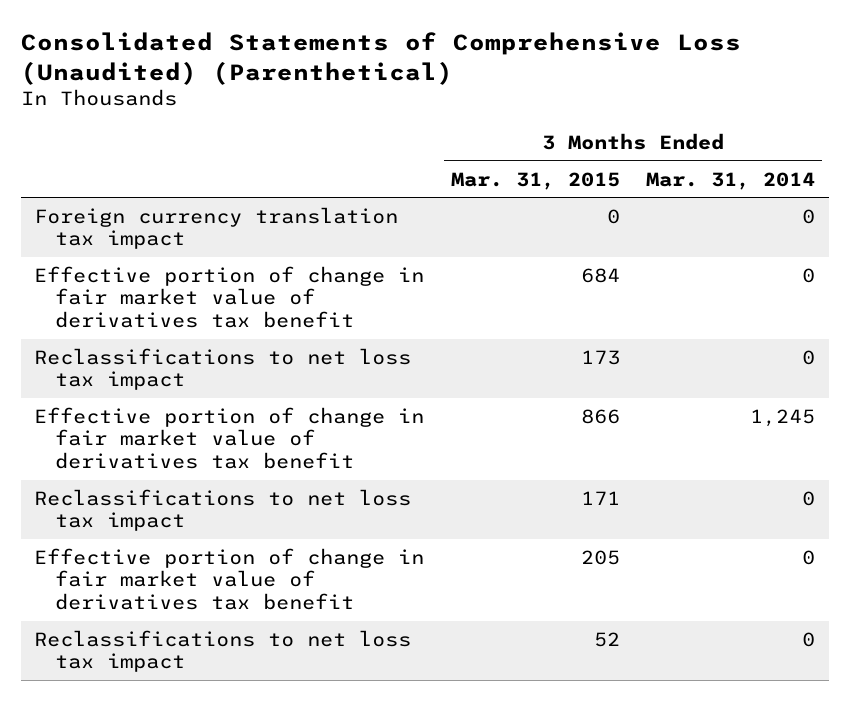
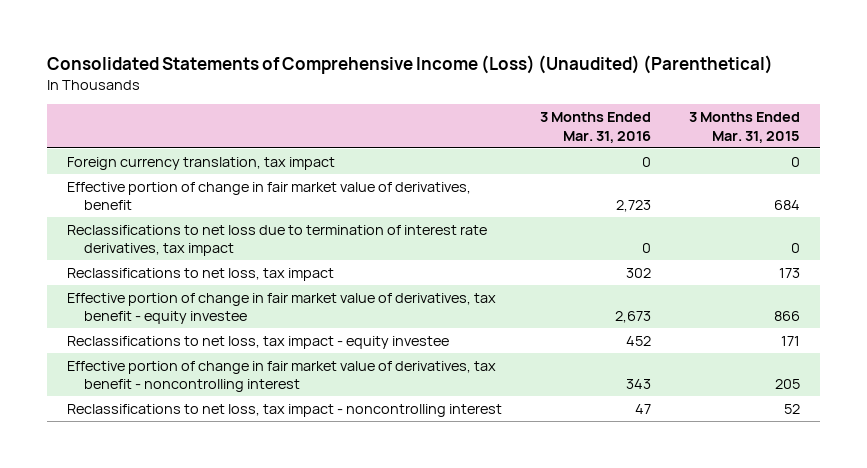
[20,32,741,85] Consolidated Statements of Comprehensive Loss (Unaudited) (Parenthetical) -> [47,55,774,75] Consolidated Statements of Comprehensive Income (Loss) (Unaudited) (Parenthetical)
[646,171,816,190] Mar. 31, 2014 -> none
none -> [539,111,651,143] 3 Months Ended Mar. 31, 2016
[34,206,399,250] Foreign currency translation tax impact -> [66,156,335,170] Foreign currency translation, tax impact
[34,265,425,329] Effective portion of change in fair market value of derivatives tax benefit -> [66,181,471,211] Effective portion of change in fair market value of derivatives, benefit
none -> [66,224,487,257] Reclassifications to net loss due to termination of interest rate derivatives, tax impact
[34,347,412,391] Reclassifications to net loss tax impact -> [66,267,334,281] Reclassifications to net loss, tax impact
[34,406,425,470] Effective portion of change in fair market value of derivatives tax benefit -> [66,292,496,325] Effective portion of change in fair market value of derivatives, tax benefit - equity investee
[34,488,412,532] Reclassifications to net loss tax impact -> [66,335,449,349] Reclassifications to net loss, tax impact - equity investee
[34,547,425,611] Effective portion of change in fair market value of derivatives tax benefit -> [66,360,496,393] Effective portion of change in fair market value of derivatives, tax benefit - noncontrolling interest
[34,629,412,673] Reclassifications to net loss tax impact -> [66,403,502,417] Reclassifications to net loss, tax impact - noncontrolling interest

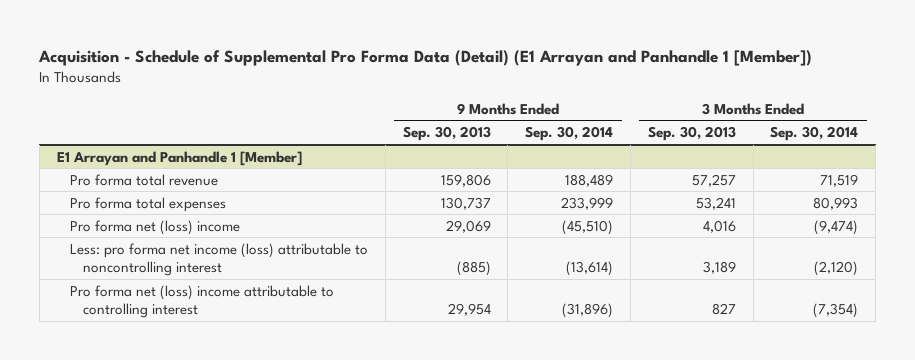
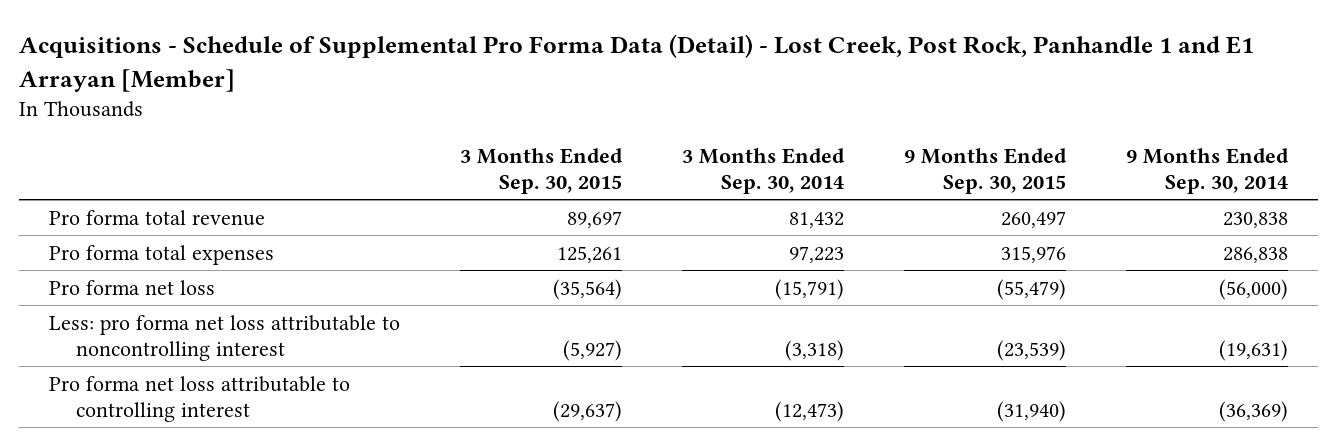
[38,50,813,67] Acquisition - Schedule of Supplemental Pro Forma Data (Detail) (E1 Arrayan and Panhandle 1 [Member]) -> [18,33,1254,92] Acquisitions - Schedule of Supplemental Pro Forma Data (Detail) - Lost Creek, Post Rock, Panhandle 1 and E1 Arrayan [Member]
[402,126,491,142] Sep. 30, 2013 -> none
[647,126,736,142] Sep. 30, 2013 -> none
none -> [459,147,623,194] 3 Months Ended Sep. 30, 2015
none -> [903,147,1067,194] 9 Months Ended Sep. 30, 2015
[56,150,302,166] E1 Arrayan and Panhandle 1 [Member] -> none
[565,173,614,187] 188,489 -> [1222,211,1288,228] 230,838
[820,173,859,187] 71,519 -> [788,211,844,228] 81,432
[561,196,614,210] 233,999 -> [1222,246,1288,263] 286,838
[813,196,859,210] 80,993 -> [788,245,844,263] 97,223
[69,219,240,235] Pro forma net (loss) income -> [48,279,215,295] Pro forma net loss
[562,219,614,235] (45,510) -> [1218,278,1288,300] (56,000)
[814,219,859,235] (9,474) -> [774,278,844,300] (15,791)
[69,242,368,276] Less: pro forma net income (loss) attributable to noncontrolling interest -> [48,314,400,361] Less: pro forma net loss attributable to noncontrolling interest
[566,260,614,276] (13,614) -> [1218,339,1288,361] (19,631)
[814,260,859,276] (2,120) -> [784,339,844,361] (3,318)
[69,284,334,318] Pro forma net (loss) income attributable to controlling interest -> [48,375,350,422] Pro forma net loss attributable to controlling interest
[562,302,614,318] (31,896) -> [1218,400,1288,422] (36,369)
[813,302,859,318] (7,354) -> [774,400,844,422] (12,473)

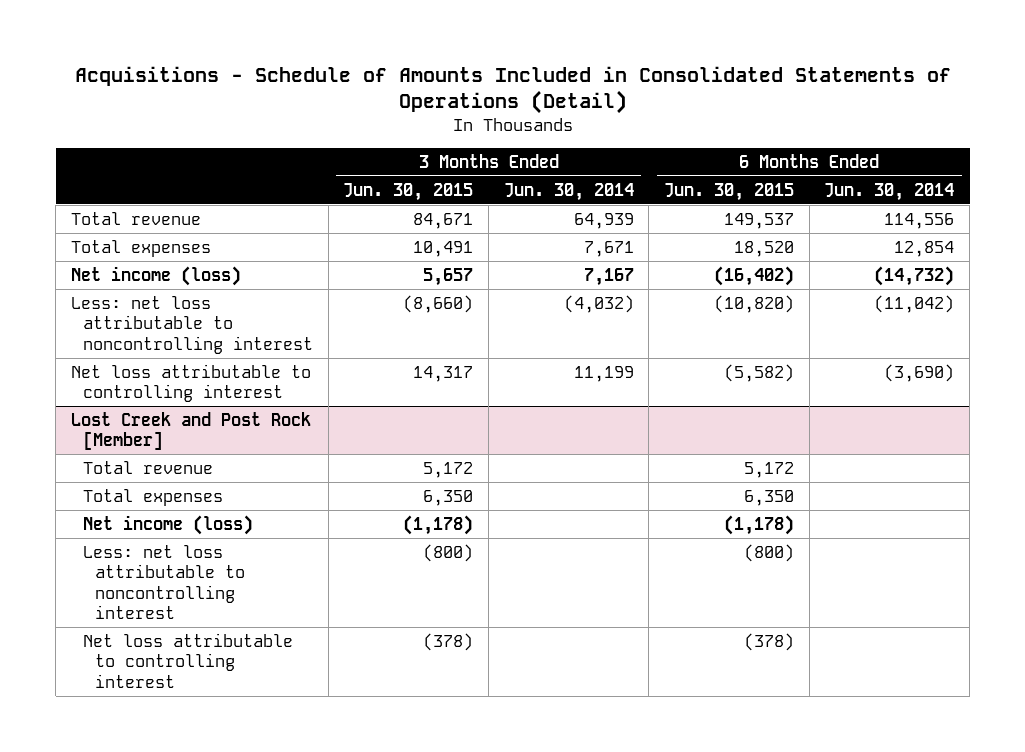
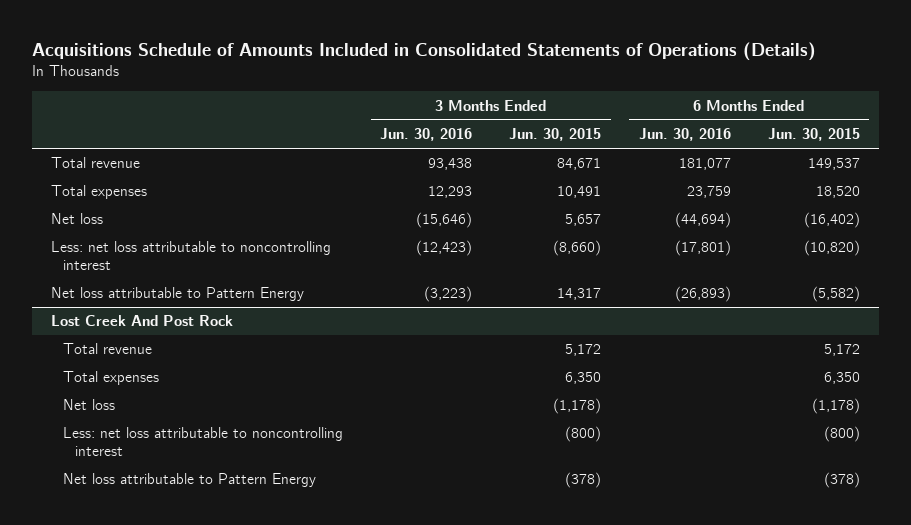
[74,65,951,115] Acquisitions - Schedule of Amounts Included in Consolidated Statements of Operations (Detail) -> [32,41,817,61] Acquisitions Schedule of Amounts Included in Consolidated Statements of Operations (Details)
[503,182,634,201] Jun. 30, 2014 -> none
[824,182,955,201] Jun. 30, 2014 -> none
none -> [380,128,473,142] Jun. 30, 2016
none -> [638,128,731,142] Jun. 30, 2016
[70,265,241,286] Net income (loss) -> [50,213,103,225] Net loss
[70,363,311,403] Net loss attributable to controlling interest -> [50,287,304,302] Net loss attributable to Pattern Energy
[70,411,311,451] Lost Creek and Post Rock [Member] -> [50,315,233,327] Lost Creek And Post Rock
[83,514,254,535] Net income (loss) -> [62,399,115,411] Net loss
[83,632,294,688] Net loss attributable to controlling interest -> [62,473,316,488] Net loss attributable to Pattern Energy

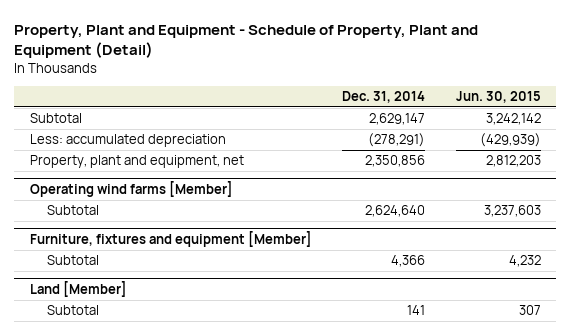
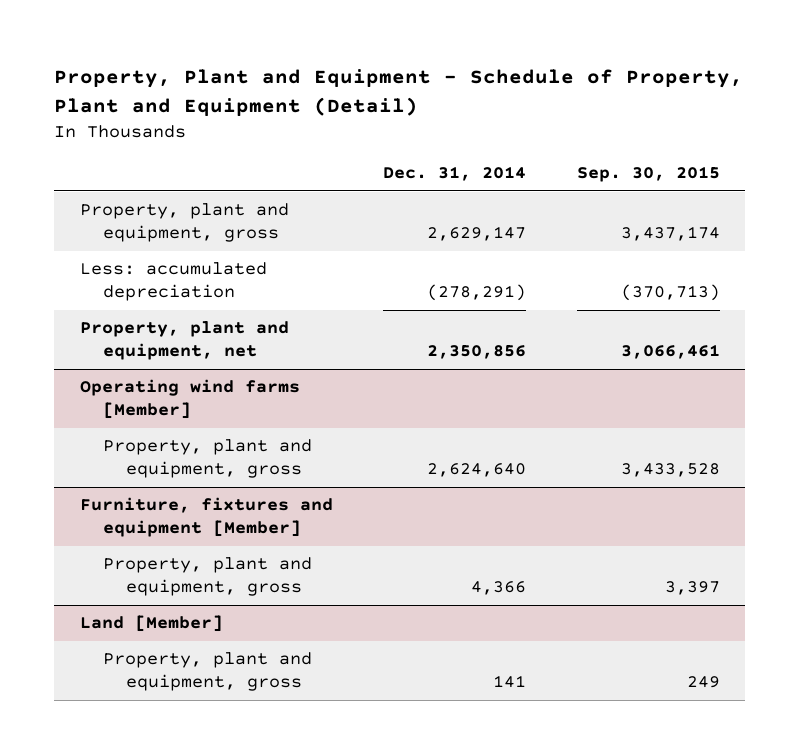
[455,90,541,103] Jun. 30, 2015 -> none
none -> [576,166,720,183] Sep. 30, 2015
[29,113,82,124] Subtotal -> [79,203,289,243] Property, plant and equipment, gross
[46,205,99,216] Subtotal -> [102,439,312,479] Property, plant and equipment, gross
[46,255,99,266] Subtotal -> [102,557,312,597] Property, plant and equipment, gross
[46,305,99,316] Subtotal -> [102,652,312,692] Property, plant and equipment, gross

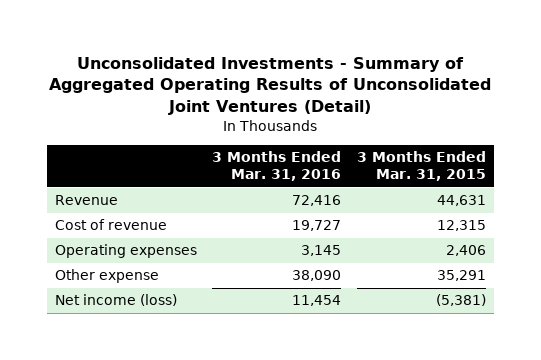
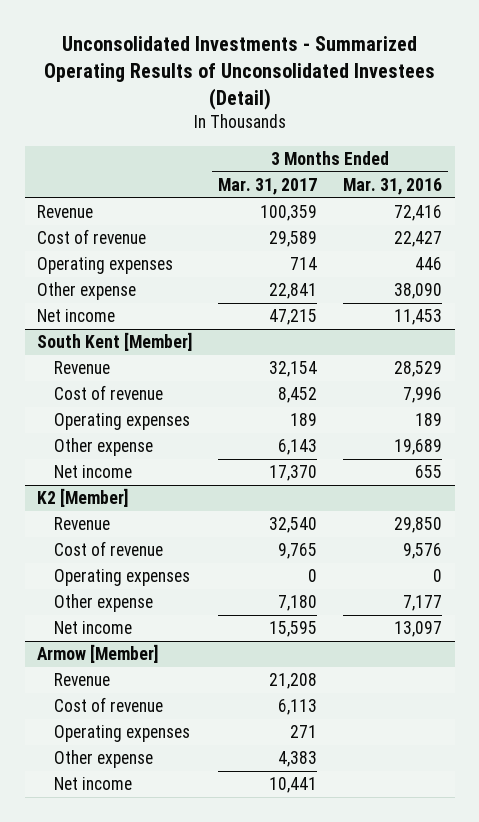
[49,56,492,116] Unconsolidated Investments - Summary of Aggregated Operating Results of Unconsolidated Joint Ventures (Detail) -> [43,36,435,111] Unconsolidated Investments - Summarized Operating Results of Unconsolidated Investees (Detail)
[356,151,486,182] 3 Months Ended Mar. 31, 2015 -> none
none -> [218,177,318,195] Mar. 31, 2017
[292,220,342,232] 19,727 -> [393,231,442,248] 22,427
[301,245,342,257] 3,145 -> [414,257,442,271] 446
[55,294,178,307] Net income (loss) -> [37,309,116,323] Net income
[292,295,342,307] 11,454 -> [393,309,442,326] 11,453
none -> [37,332,193,352] South Kent [Member]
none -> [54,361,111,375] Revenue
none -> [54,385,164,401] Cost of revenue
none -> [54,413,191,431] Operating expenses
none -> [54,438,154,457] Other expense
none -> [54,465,133,479] Net income
none -> [37,488,129,508] K2 [Member]
none -> [54,517,111,531] Revenue
none -> [54,541,164,557] Cost of revenue
none -> [54,569,191,587] Operating expenses
none -> [54,594,154,613] Other expense
none -> [54,621,133,635] Net income
none -> [37,644,159,664] Armow [Member]
none -> [54,673,111,687] Revenue
none -> [54,697,164,713] Cost of revenue
none -> [54,725,191,743] Operating expenses
none -> [54,750,154,769] Other expense
none -> [54,777,133,791] Net income

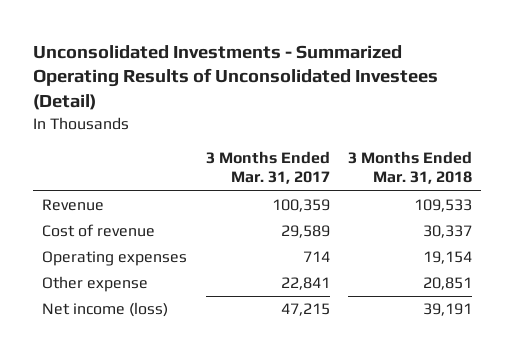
[342,177,442,195] Mar. 31, 2016 -> none
none -> [348,151,473,185] 3 Months Ended Mar. 31, 2018
[37,332,193,352] South Kent [Member] -> none
[54,361,111,375] Revenue -> none
[54,385,164,401] Cost of revenue -> none
[54,413,191,431] Operating expenses -> none
[54,438,154,457] Other expense -> none
[54,465,133,479] Net income -> none
[37,488,129,508] K2 [Member] -> none
[54,517,111,531] Revenue -> none
[54,541,164,557] Cost of revenue -> none
[54,569,191,587] Operating expenses -> none
[54,594,154,613] Other expense -> none
[54,621,133,635] Net income -> none
[37,644,159,664] Armow [Member] -> none
[54,673,111,687] Revenue -> none
[54,697,164,713] Cost of revenue -> none
[54,725,191,743] Operating expenses -> none
[54,750,154,769] Other expense -> none
[54,777,133,791] Net income -> none
[37,309,116,323] Net income -> [42,302,169,318] Net income (loss)

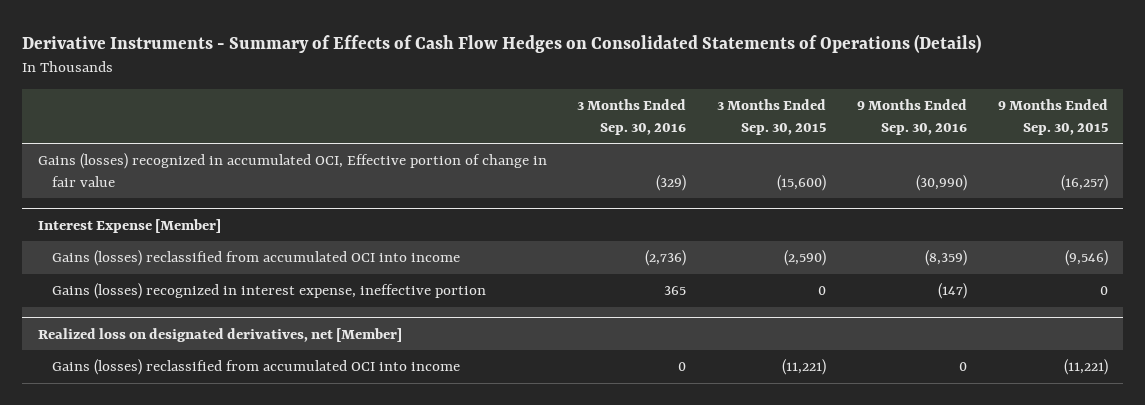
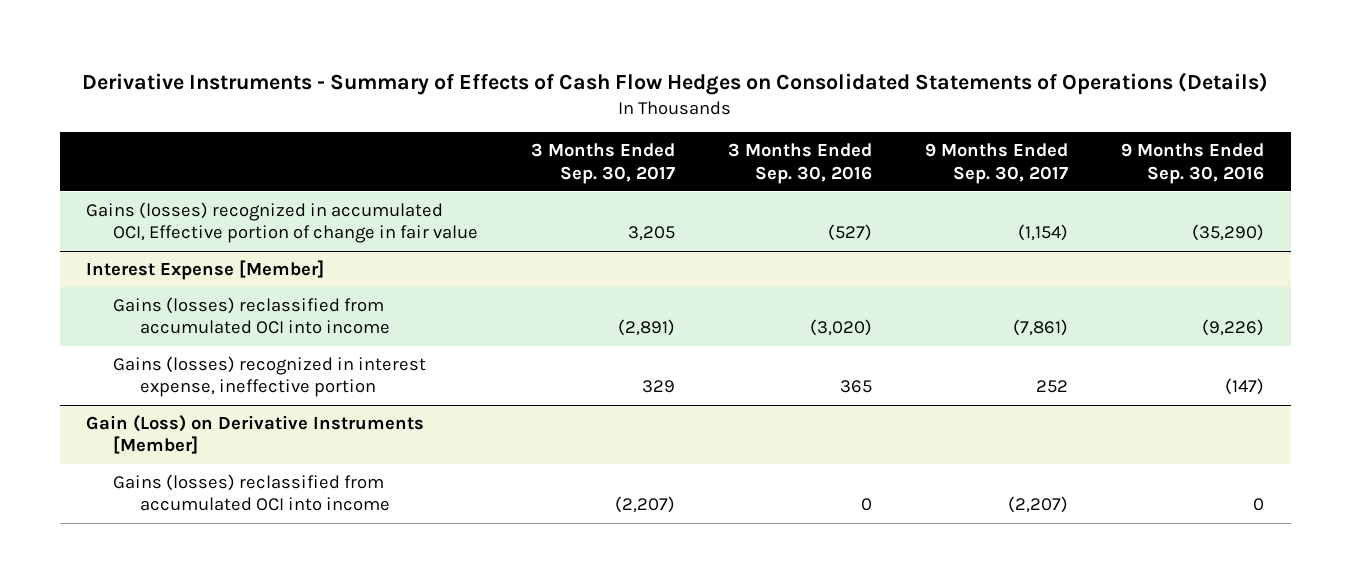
[717,99,827,135] 3 Months Ended Sep. 30, 2015 -> none
[997,99,1108,135] 9 Months Ended Sep. 30, 2015 -> none
none -> [531,143,676,184] 3 Months Ended Sep. 30, 2017
none -> [925,143,1069,184] 9 Months Ended Sep. 30, 2017
[656,174,687,191] (329) -> [828,224,873,242] (527)
[915,174,967,191] (30,990) -> [1192,224,1265,242] (35,290)
[645,250,687,267] (2,736) -> [810,319,873,337] (3,020)
[924,250,967,267] (8,359) -> [1202,319,1265,337] (9,226)
[37,327,402,342] Realized loss on designated derivatives, net [Member] -> [86,415,425,455] Gain (Loss) on Derivative Instruments [Member]

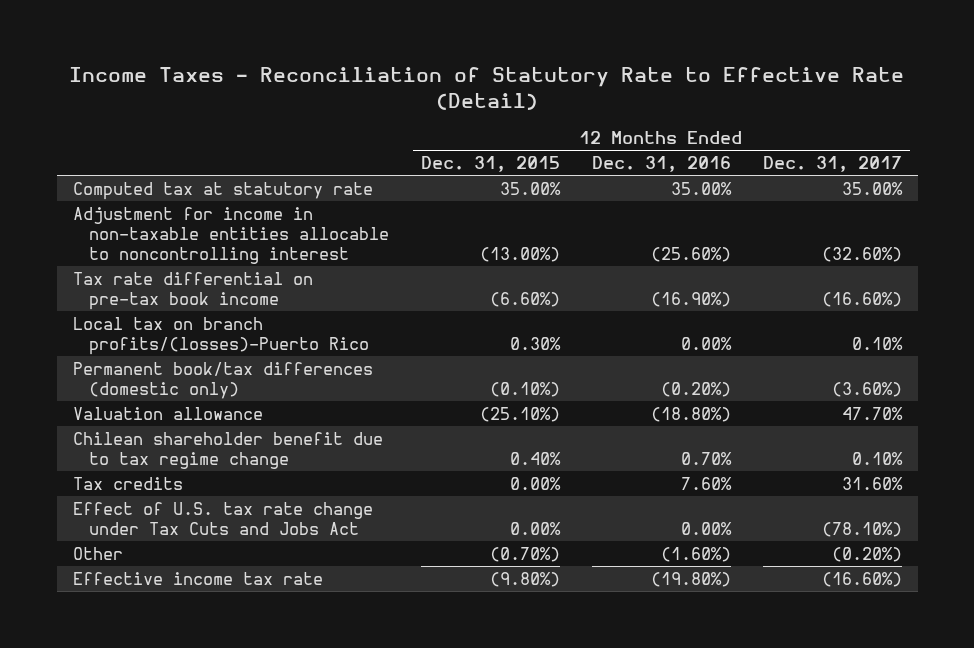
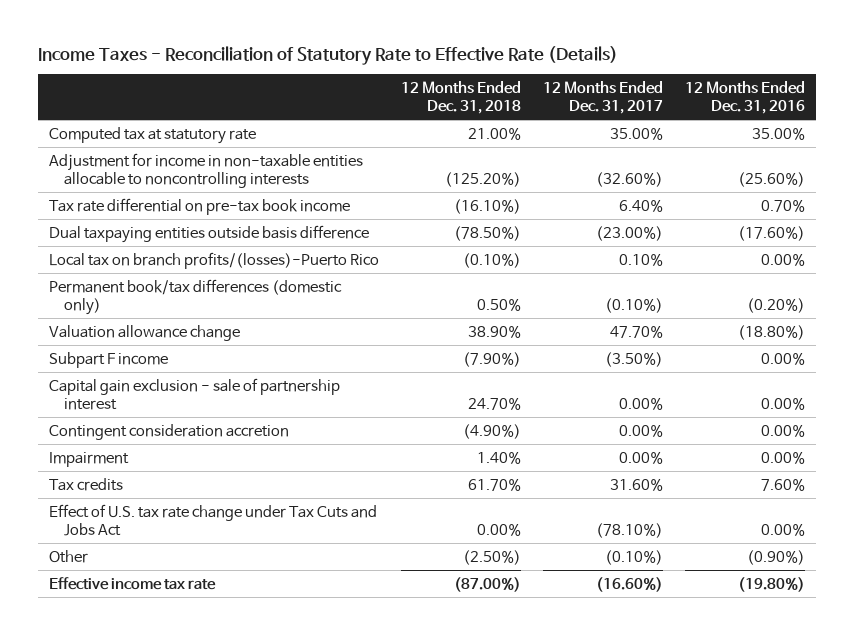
[69,67,905,111] Income Taxes - Reconciliation of Statutory Rate to Effective Rate (Detail) -> [37,45,618,65] Income Taxes - Reconciliation of Statutory Rate to Effective Rate (Details)
[420,156,560,173] Dec. 31, 2015 -> none
none -> [400,80,521,114] 12 Months Ended Dec. 31, 2018
[72,206,389,265] Adjustment for income in non-taxable entities allocable to noncontrolling interest -> [48,152,363,188] Adjustment for income in non-taxable entities allocable to noncontrolling interests
[650,291,731,307] (16.90%) -> [761,198,806,212] 0.70%
[821,291,902,307] (16.60%) -> [618,198,663,212] 6.40%
none -> [48,224,369,243] Dual taxpaying entities outside basis difference
[72,431,383,469] Chilean shareholder benefit due to tax regime change -> none
[831,381,902,397] (3.60%) -> [604,297,663,313] (0.10%)
[72,406,263,420] Valuation allowance -> [48,324,240,341] Valuation allowance change
none -> [48,351,168,368] Subpart F income
none -> [48,377,340,410] Capital gain exclusion - sale of partnership interest
none -> [48,423,289,440] Contingent consideration accretion
none -> [48,451,129,467] Impairment
[660,546,731,562] (1.60%) -> [747,549,806,565] (0.90%)
[831,546,902,562] (0.20%) -> [604,549,663,565] (0.10%)

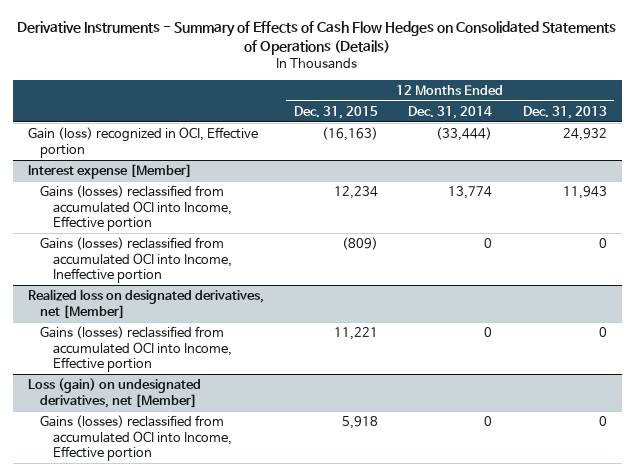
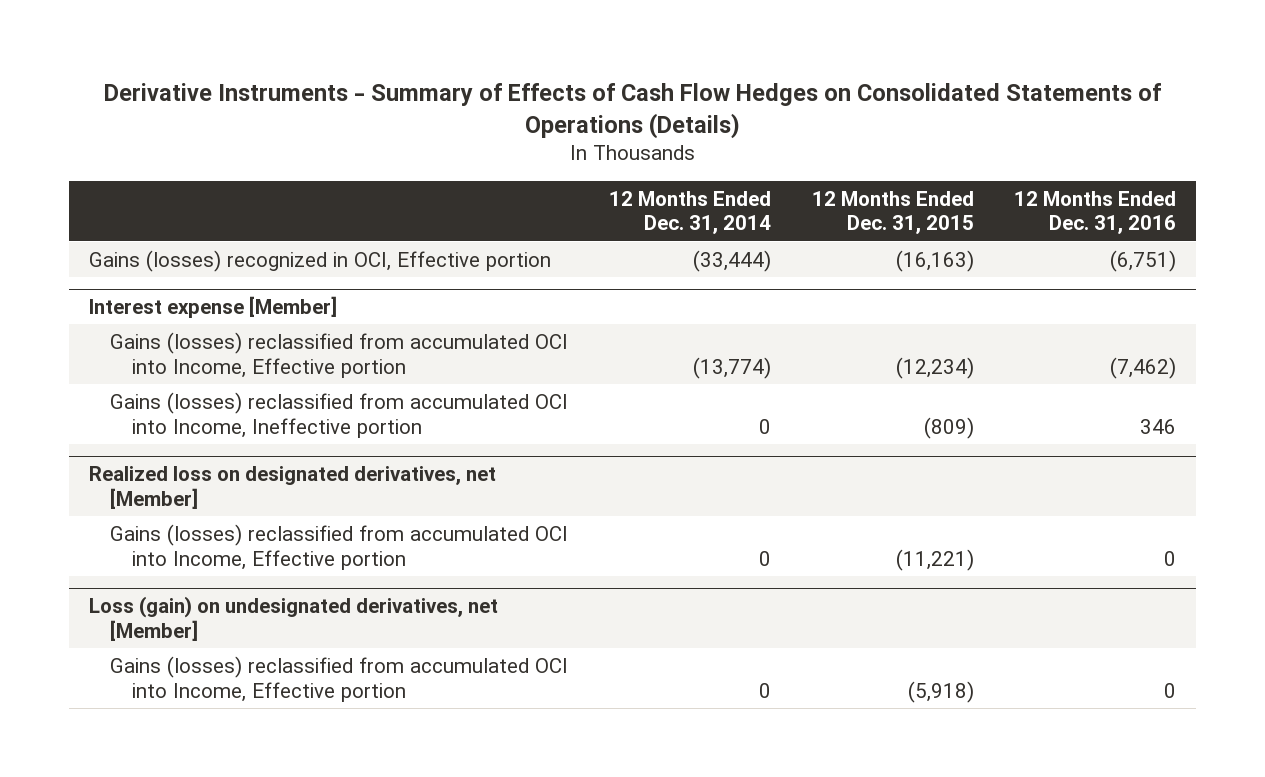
[522,105,607,119] Dec. 31, 2013 -> none
none -> [1014,190,1177,235] 12 Months Ended Dec. 31, 2016
[27,126,258,158] Gain (loss) recognized in OCI, Effective portion -> [88,249,551,272] Gains (losses) recognized in OCI, Effective portion
[333,185,378,199] 12,234 -> [895,356,974,379] (12,234)
[448,185,493,199] 13,774 -> [693,356,772,379] (13,774)
[333,326,378,340] 11,221 -> [895,548,974,571] (11,221)
[341,415,378,429] 5,918 -> [907,680,974,703] (5,918)

